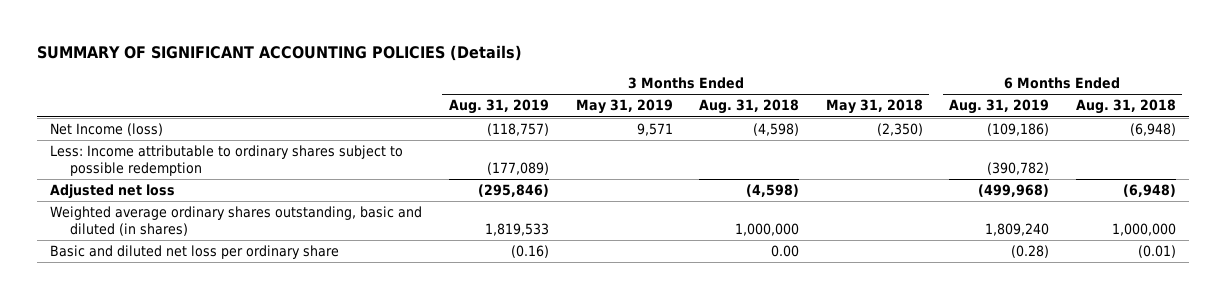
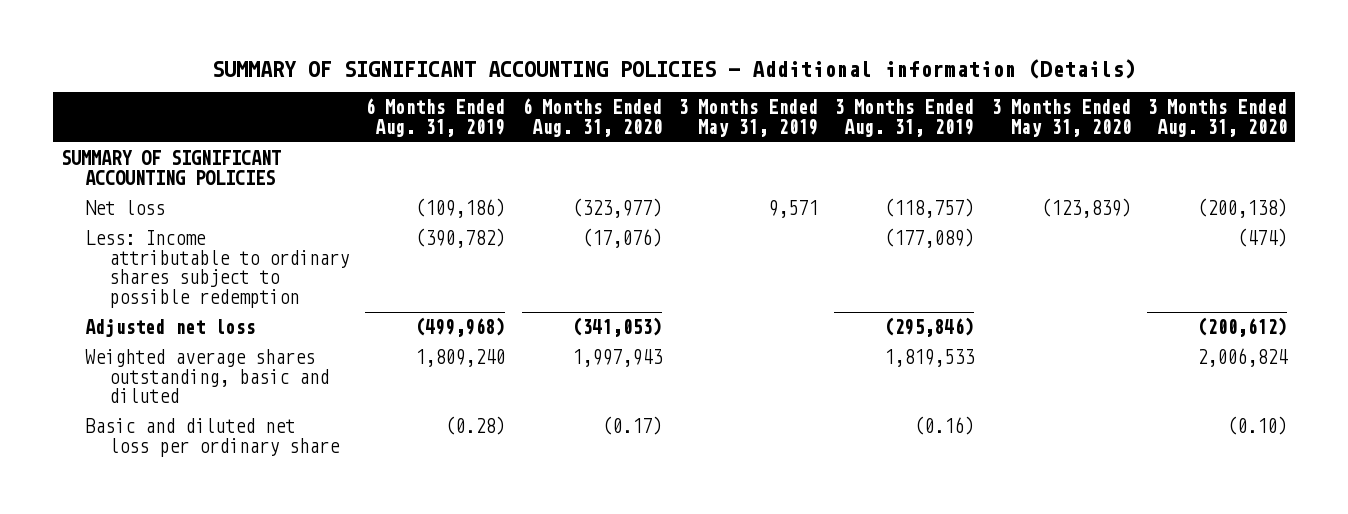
[37,45,523,62] SUMMARY OF SIGNIFICANT ACCOUNTING POLICIES (Details) -> [211,58,1136,79] SUMMARY OF SIGNIFICANT ACCOUNTING POLICIES - Additional information (Details)
[699,99,800,115] Aug. 31, 2018 -> none
[825,99,923,115] May 31, 2018 -> none
[1075,99,1176,115] Aug. 31, 2018 -> none
none -> [521,98,662,137] 6 Months Ended Aug. 31, 2020
none -> [990,99,1131,137] 3 Months Ended May 31, 2020
none -> [1146,99,1287,137] 3 Months Ended Aug. 31, 2020
none -> [60,150,281,185] SUMMARY OF SIGNIFICANT ACCOUNTING POLICIES
[50,123,164,137] Net Income (loss) -> [84,200,165,216] Net loss
[50,206,423,236] Weighted average ordinary shares outstanding, basic and diluted (in shares) -> [84,349,330,404] Weighted average shares outstanding, basic and diluted

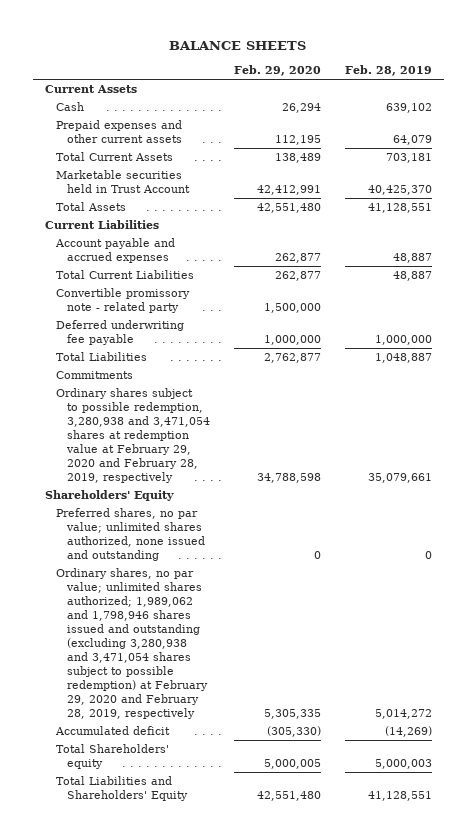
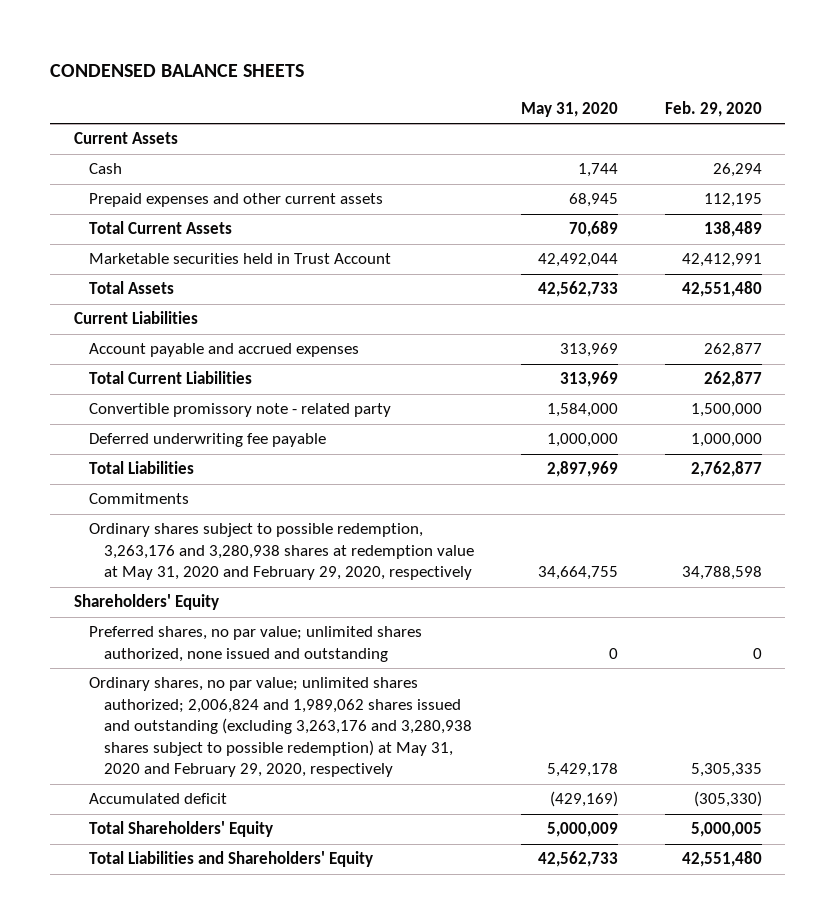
[169,41,307,51] BALANCE SHEETS -> [50,63,305,77] CONDENSED BALANCE SHEETS
[344,65,432,77] Feb. 28, 2019 -> none
none -> [520,101,618,117] May 31, 2020
[55,388,210,484] Ordinary shares subject to possible redemption, 3,280,938 and 3,471,054 shares at redemption value at February 29, 2020 and February 28, 2019, respectively -> [88,523,474,581] Ordinary shares subject to possible redemption, 3,263,176 and 3,280,938 shares at redemption value at May 31, 2020 and February 29, 2020, respectively
[55,568,208,720] Ordinary shares, no par value; unlimited shares authorized; 1,989,062 and 1,798,946 shares issued and outstanding (excluding 3,280,938 and 3,471,054 shares subject to possible redemption) at February 29, 2020 and February 28, 2019, respectively -> [88,677,472,778] Ordinary shares, no par value; unlimited shares authorized; 2,006,824 and 1,989,062 shares issued and outstanding (excluding 3,263,176 and 3,280,938 shares subject to possible redemption) at May 31, 2020 and February 29, 2020, respectively
[55,744,169,770] Total Shareholders' equity -> [88,821,273,838] Total Shareholders' Equity

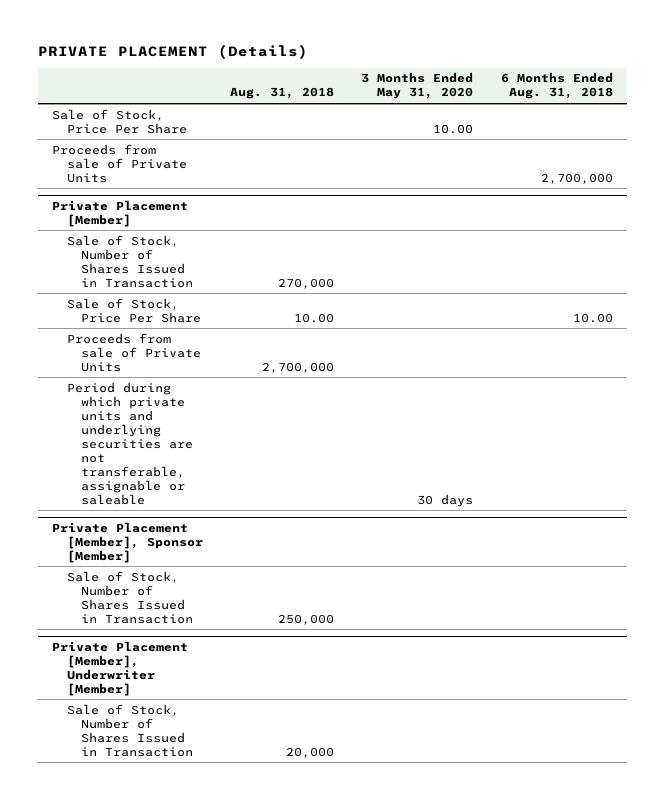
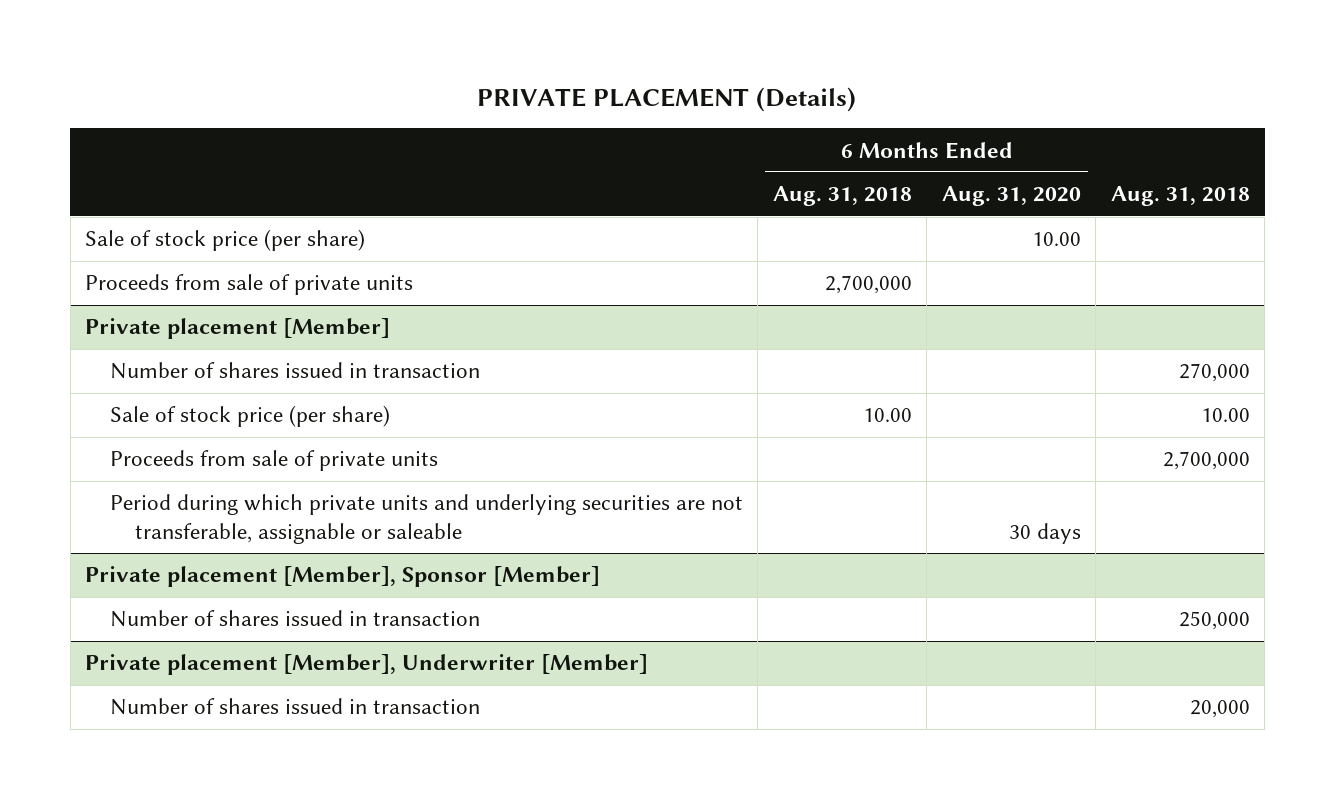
[361,72,474,100] 3 Months Ended May 31, 2020 -> none
none -> [941,186,1081,207] Aug. 31, 2020
[52,108,187,134] Sale of Stock, Price Per Share -> [85,229,366,252] Sale of stock price (per share)
[52,143,187,183] Proceeds from sale of Private Units -> [85,274,414,296] Proceeds from sale of private units
[52,199,189,227] Private Placement [Member] -> [85,318,391,340] Private placement [Member]
[66,234,194,288] Sale of Stock, Number of Shares Issued in Transaction -> [109,362,480,380] Number of shares issued in transaction
[66,297,202,323] Sale of Stock, Price Per Share -> [109,405,390,428] Sale of stock price (per share)
[66,332,202,372] Proceeds from sale of Private Units -> [109,450,438,472] Proceeds from sale of private units
[52,521,203,563] Private Placement [Member], Sponsor [Member] -> [85,566,601,588] Private placement [Member], Sponsor [Member]
[66,570,194,624] Sale of Stock, Number of Shares Issued in Transaction -> [109,610,480,628] Number of shares issued in transaction
[52,640,189,696] Private Placement [Member], Underwriter [Member] -> [85,654,649,676] Private placement [Member], Underwriter [Member]
[66,703,194,757] Sale of Stock, Number of Shares Issued in Transaction -> [109,698,480,716] Number of shares issued in transaction

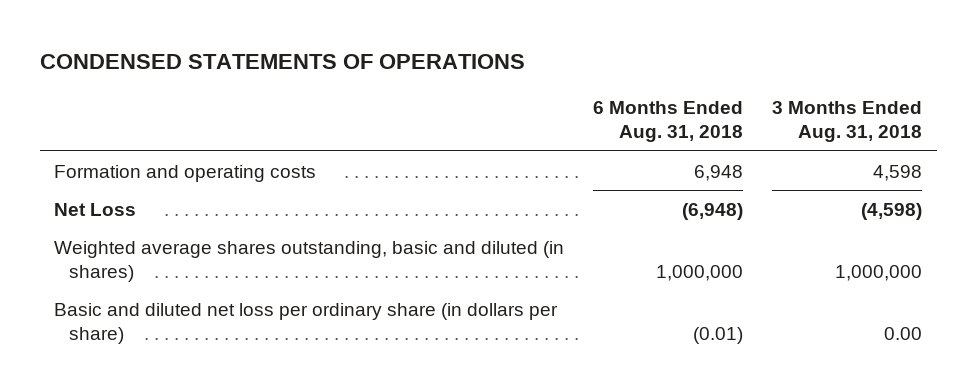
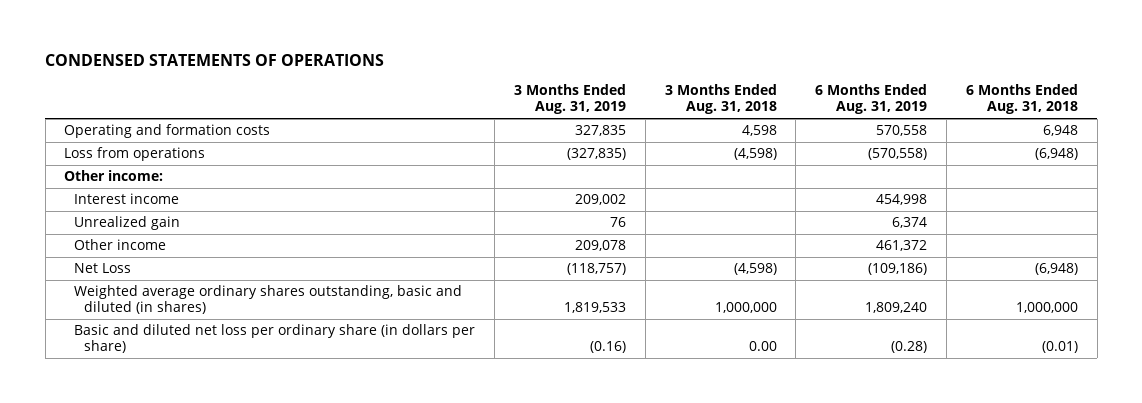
none -> [513,84,626,115] 3 Months Ended Aug. 31, 2019
none -> [815,84,928,115] 6 Months Ended Aug. 31, 2019
[54,164,317,182] Formation and operating costs -> [64,124,271,139] Operating and formation costs
none -> [64,147,206,162] Loss from operations
none -> [64,170,164,182] Other income:
none -> [74,193,180,205] Interest income
none -> [74,216,181,231] Unrealized gain
none -> [74,239,167,251] Other income
[54,240,565,282] Weighted average shares outstanding, basic and diluted (in shares) -> [74,285,463,315] Weighted average ordinary shares outstanding, basic and diluted (in shares)

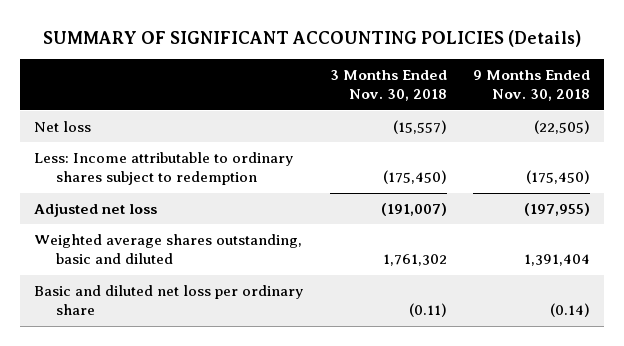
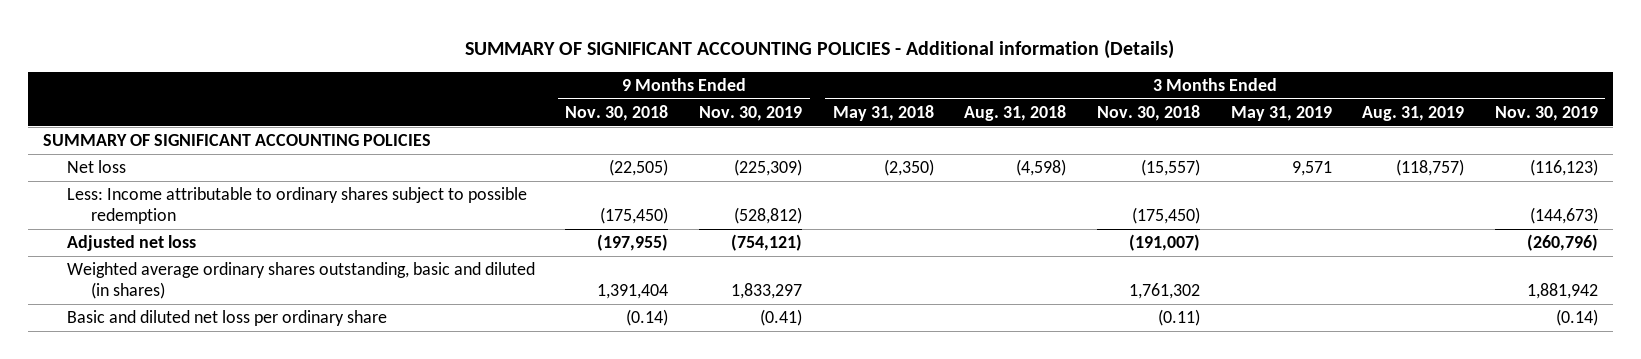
[43,29,582,47] SUMMARY OF SIGNIFICANT ACCOUNTING POLICIES (Details) -> [465,39,1175,59] SUMMARY OF SIGNIFICANT ACCOUNTING POLICIES - Additional information (Details)
none -> [699,105,803,121] Nov. 30, 2019
none -> [832,104,934,121] May 31, 2018
none -> [964,104,1067,121] Aug. 31, 2018
none -> [1230,105,1332,121] May 31, 2019
none -> [1362,105,1465,121] Aug. 31, 2019
none -> [1494,105,1598,121] Nov. 30, 2019
none -> [42,134,431,147] SUMMARY OF SIGNIFICANT ACCOUNTING POLICIES
[33,151,293,186] Less: Income attributable to ordinary shares subject to redemption -> [66,187,527,225] Less: Income attributable to ordinary shares subject to possible redemption
[33,233,302,265] Weighted average shares outstanding, basic and diluted -> [66,262,535,300] Weighted average ordinary shares outstanding, basic and diluted (in shares)

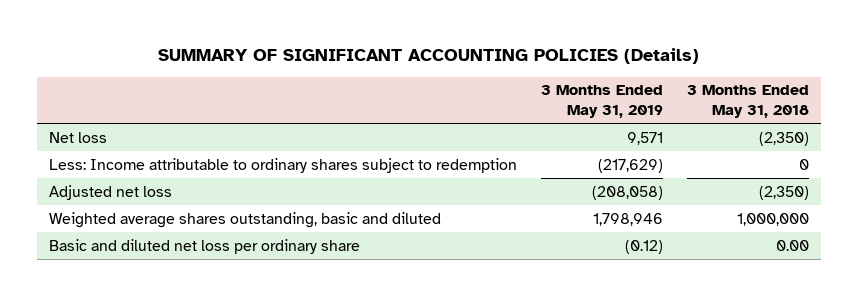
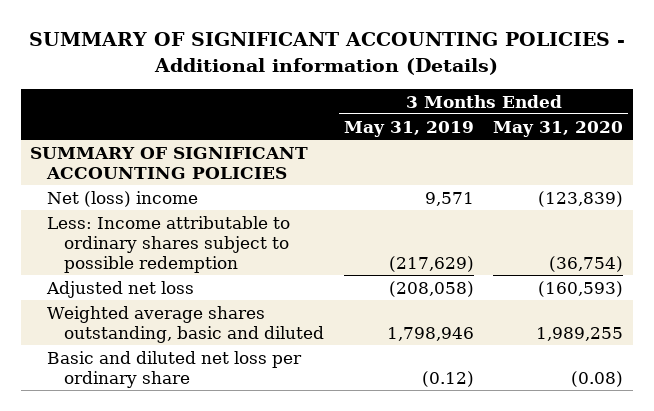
[158,48,700,65] SUMMARY OF SIGNIFICANT ACCOUNTING POLICIES (Details) -> [28,32,625,76] SUMMARY OF SIGNIFICANT ACCOUNTING POLICIES - Additional information (Details)
[687,85,810,119] 3 Months Ended May 31, 2018 -> none
none -> [493,120,624,137] May 31, 2020
none -> [30,146,309,179] SUMMARY OF SIGNIFICANT ACCOUNTING POLICIES
[49,131,108,143] Net loss -> [47,190,199,207] Net (loss) income
[49,157,518,173] Less: Income attributable to ordinary shares subject to redemption -> [47,215,291,273] Less: Income attributable to ordinary shares subject to possible redemption

